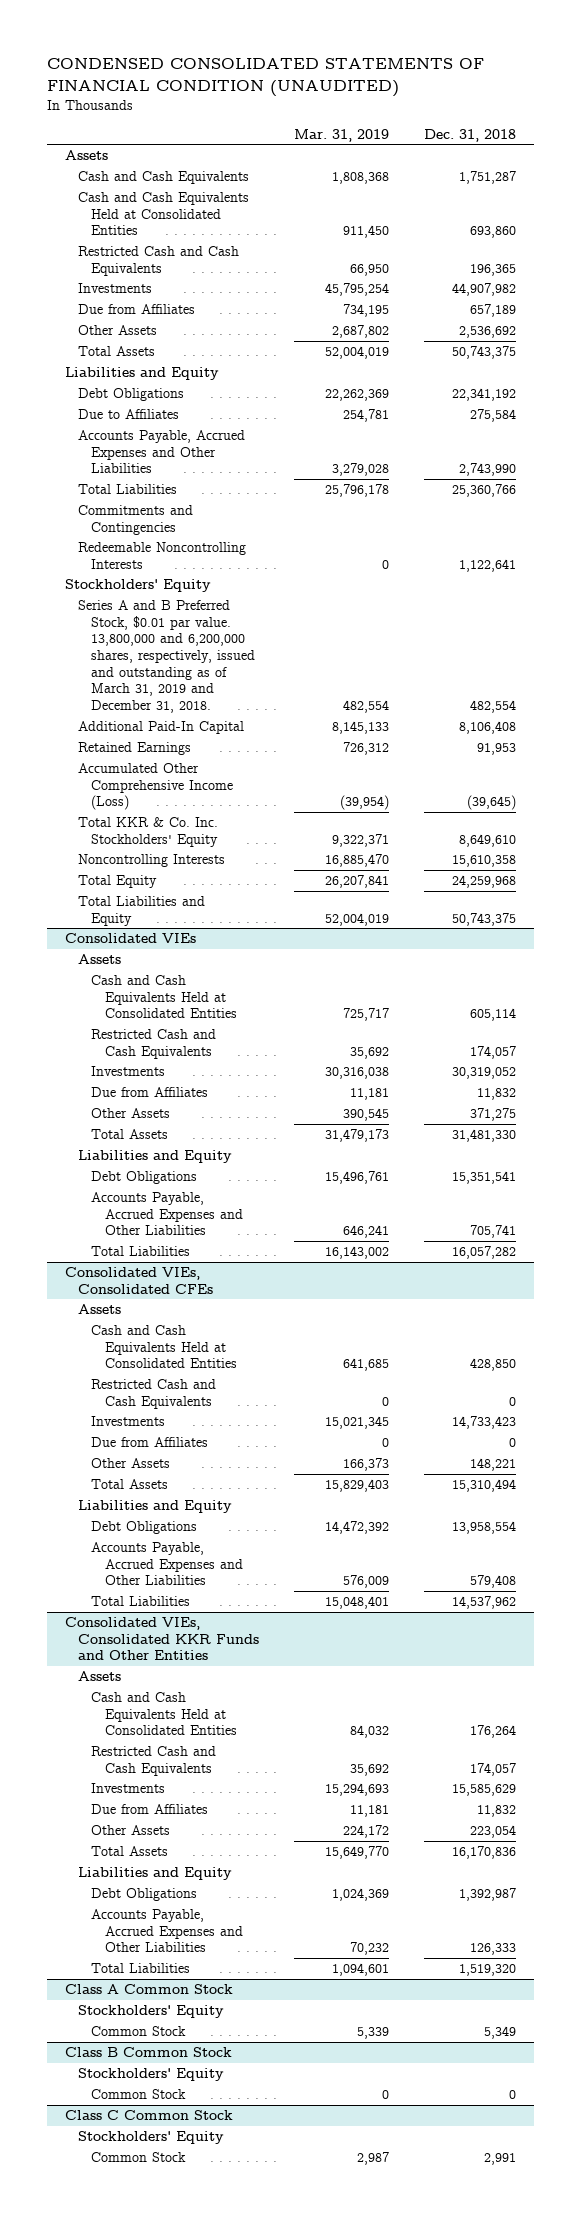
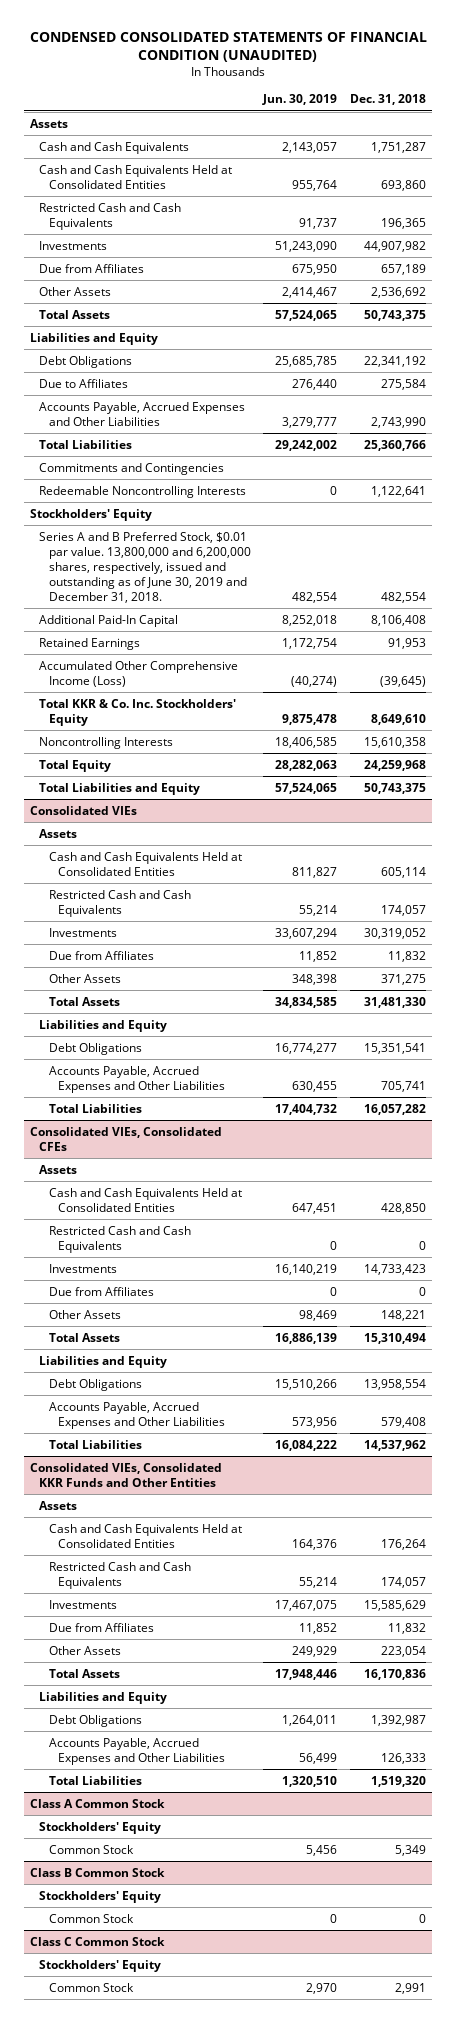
[294,128,390,142] Mar. 31, 2019 -> none
none -> [262,94,338,106] Jun. 30, 2019
[78,600,256,714] Series A and B Preferred Stock, $0.01 par value. 13,800,000 and 6,200,000 shares, respectively, issued and outstanding as of March 31, 2019 and December 31, 2018. -> [39,531,251,603] Series A and B Preferred Stock, $0.01 par value. 13,800,000 and 6,200,000 shares, respectively, issued and outstanding as of June 30, 2019 and December 31, 2018.

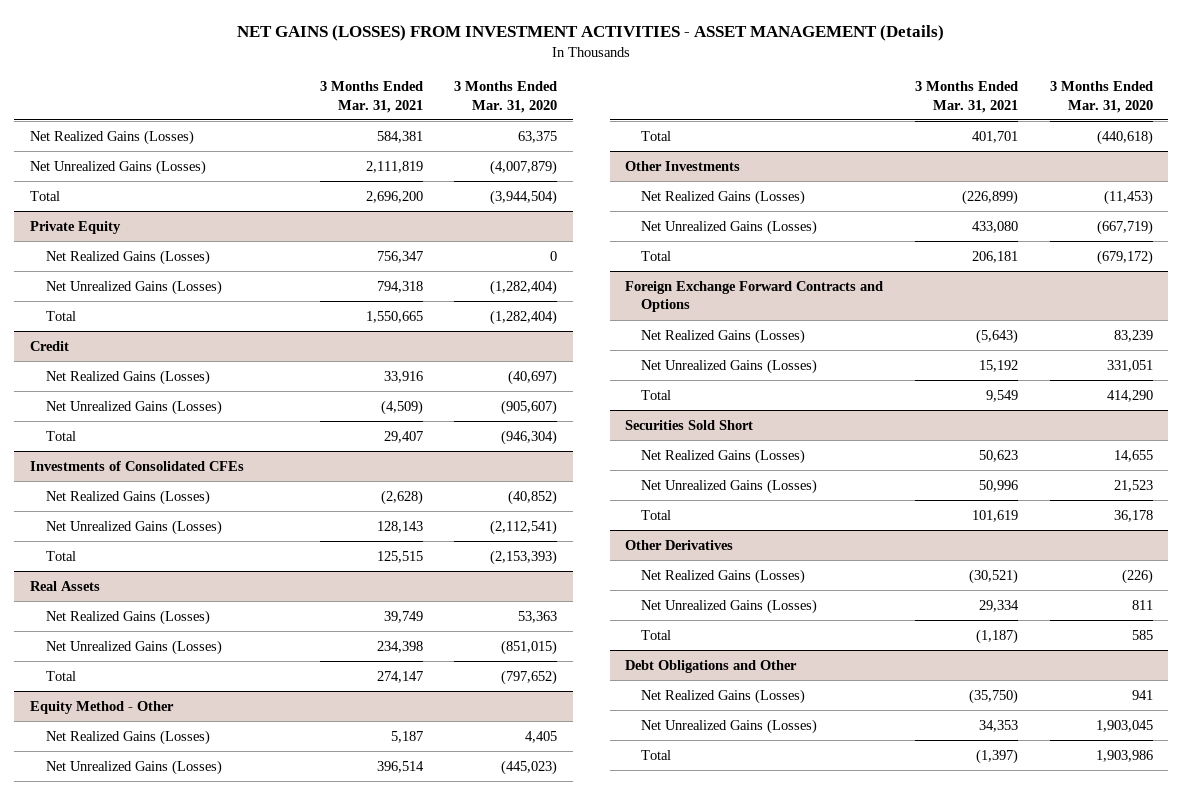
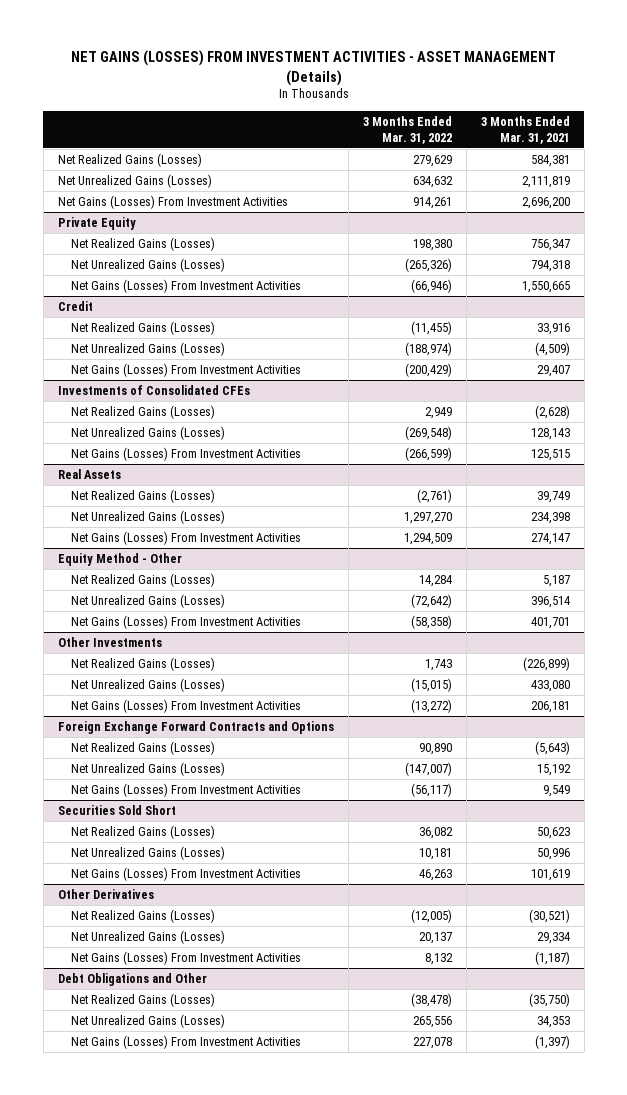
[454,81,558,113] 3 Months Ended Mar. 31, 2020 -> none
none -> [362,115,452,144] 3 Months Ended Mar. 31, 2022
[30,190,61,201] Total -> [57,194,288,209] Net Gains (Losses) From Investment Activities
[46,310,77,321] Total -> [70,278,301,293] Net Gains (Losses) From Investment Activities
[46,430,77,441] Total -> [70,362,301,377] Net Gains (Losses) From Investment Activities
[46,550,77,561] Total -> [70,446,301,461] Net Gains (Losses) From Investment Activities
[46,670,77,681] Total -> [70,530,301,545] Net Gains (Losses) From Investment Activities
[641,130,672,141] Total -> [70,614,301,629] Net Gains (Losses) From Investment Activities
[641,250,672,261] Total -> [70,698,301,713] Net Gains (Losses) From Investment Activities
[641,389,672,400] Total -> [70,782,301,797] Net Gains (Losses) From Investment Activities
[641,509,672,520] Total -> [70,866,301,881] Net Gains (Losses) From Investment Activities
[641,629,672,640] Total -> [70,950,301,965] Net Gains (Losses) From Investment Activities
[641,749,672,760] Total -> [70,1034,301,1049] Net Gains (Losses) From Investment Activities

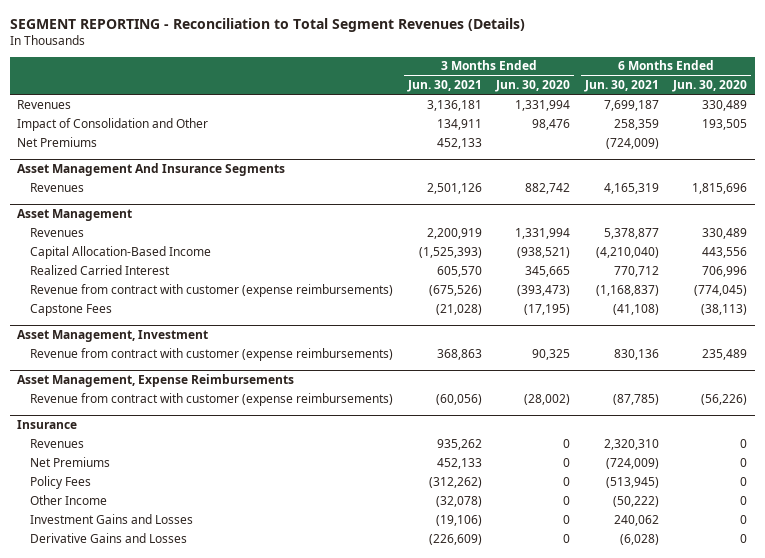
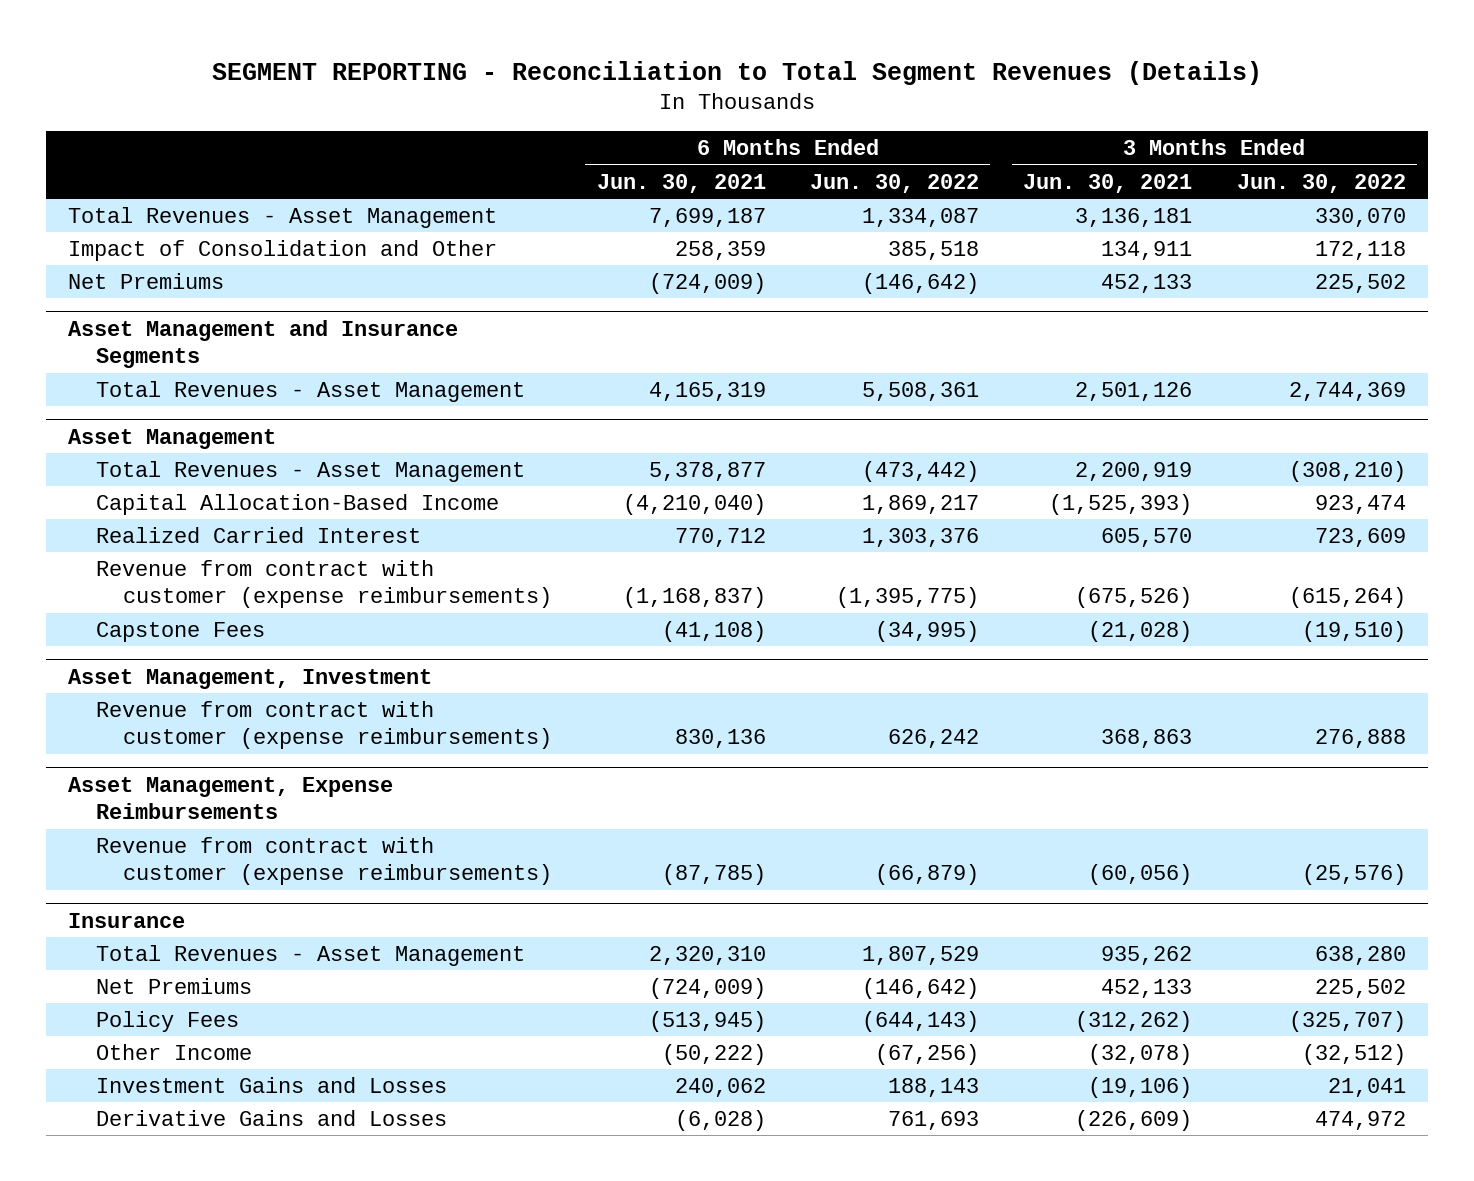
[495,80,571,93] Jun. 30, 2020 -> none
[672,80,748,93] Jun. 30, 2020 -> none
none -> [809,173,979,193] Jun. 30, 2022
none -> [1236,173,1406,193] Jun. 30, 2022
[17,99,72,109] Revenues -> [68,206,498,228] Total Revenues - Asset Management
[17,163,286,177] Asset Management And Insurance Segments -> [68,319,459,369] Asset Management and Insurance Segments
[30,182,85,192] Revenues -> [95,380,525,402] Total Revenues - Asset Management
[30,227,85,237] Revenues -> [95,460,525,482] Total Revenues - Asset Management
[30,438,85,448] Revenues -> [95,944,525,966] Total Revenues - Asset Management

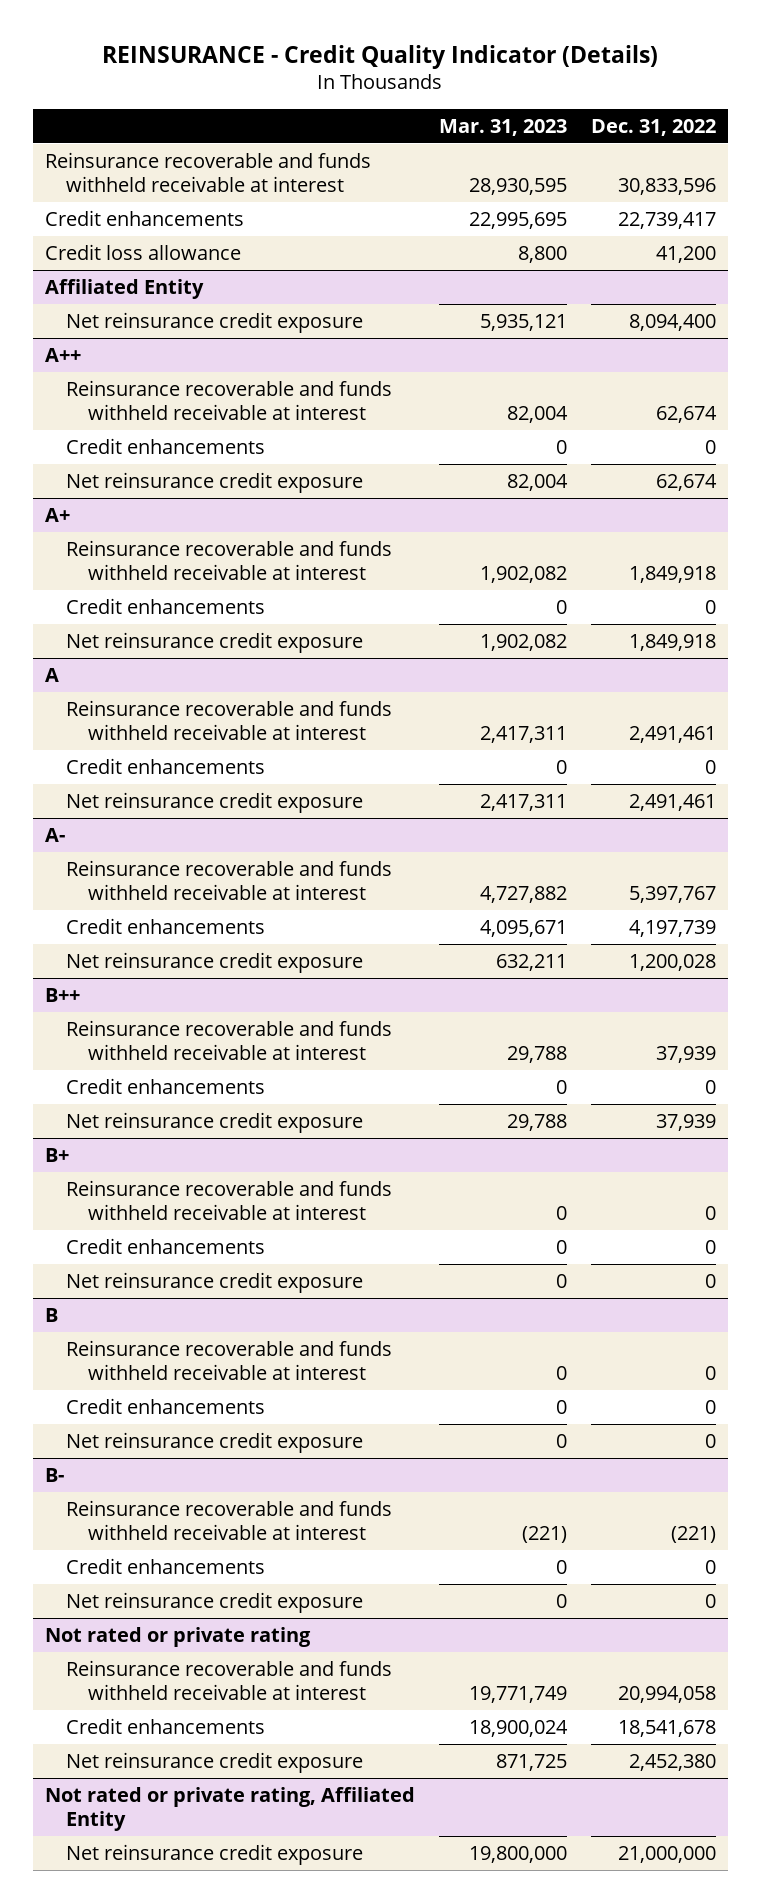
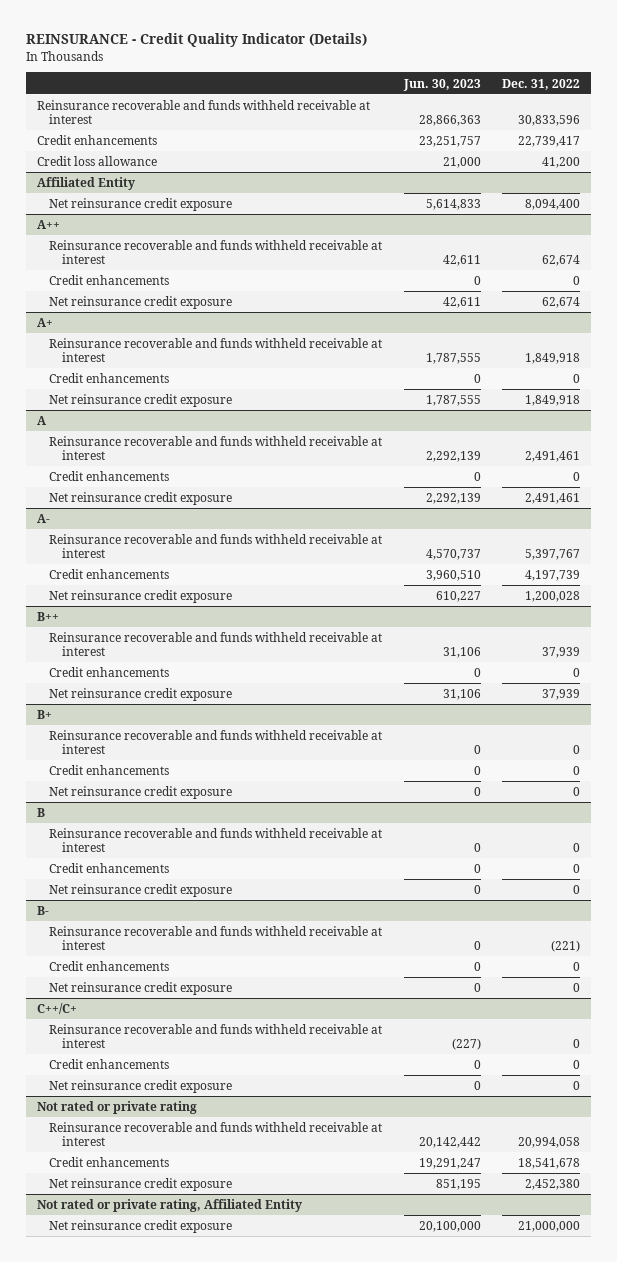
[438,118,567,136] Mar. 31, 2023 -> none
none -> [402,78,481,91] Jun. 30, 2023
none -> [36,1003,77,1015] C++/C+
none -> [49,1024,383,1048] Reinsurance recoverable and funds withheld receivable at interest
none -> [49,1059,170,1070] Credit enhancements
none -> [49,1080,233,1094] Net reinsurance credit exposure

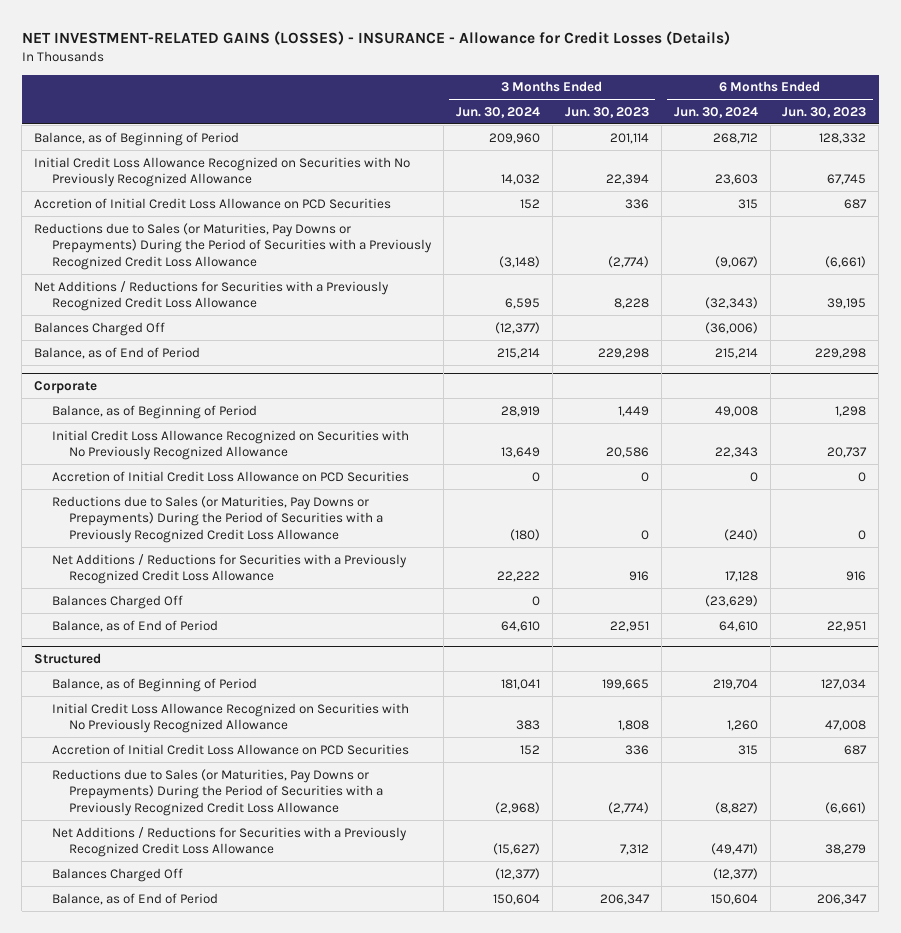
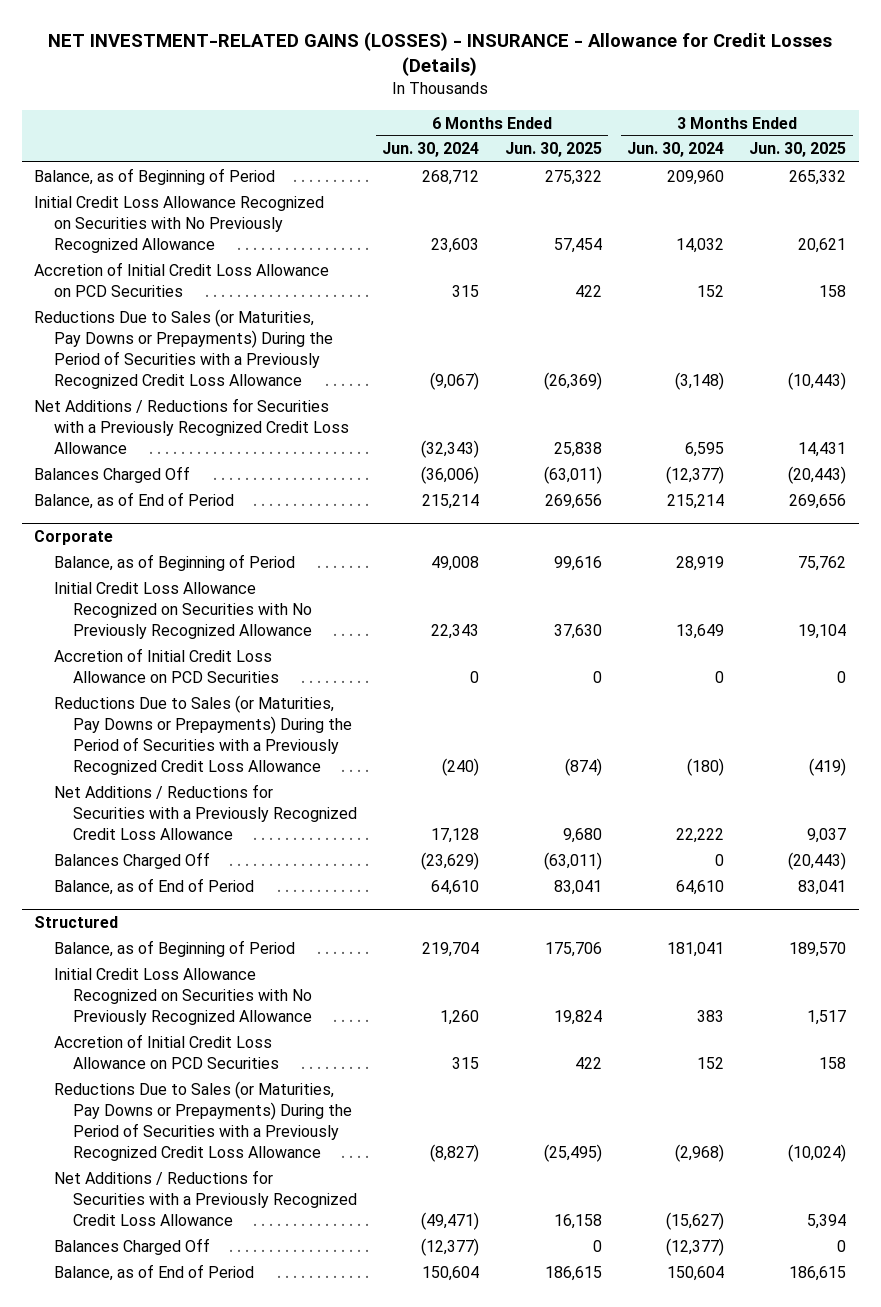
[564,106,649,118] Jun. 30, 2023 -> none
[782,106,867,118] Jun. 30, 2023 -> none
none -> [504,142,602,158] Jun. 30, 2025
none -> [749,142,847,158] Jun. 30, 2025
[34,222,432,270] Reductions due to Sales (or Maturities, Pay Downs or Prepayments) During the Period of Securities with a Previously Recognized Credit Loss Allowance -> [34,308,333,389] Reductions Due to Sales (or Maturities, Pay Downs or Prepayments) During the Period of Securities with a Previously Recognized Credit Loss Allowance
[51,495,384,543] Reductions due to Sales (or Maturities, Pay Downs or Prepayments) During the Period of Securities with a Previously Recognized Credit Loss Allowance -> [53,694,352,775] Reductions Due to Sales (or Maturities, Pay Downs or Prepayments) During the Period of Securities with a Previously Recognized Credit Loss Allowance
[51,768,384,816] Reductions due to Sales (or Maturities, Pay Downs or Prepayments) During the Period of Securities with a Previously Recognized Credit Loss Allowance -> [53,1080,352,1161] Reductions Due to Sales (or Maturities, Pay Downs or Prepayments) During the Period of Securities with a Previously Recognized Credit Loss Allowance

